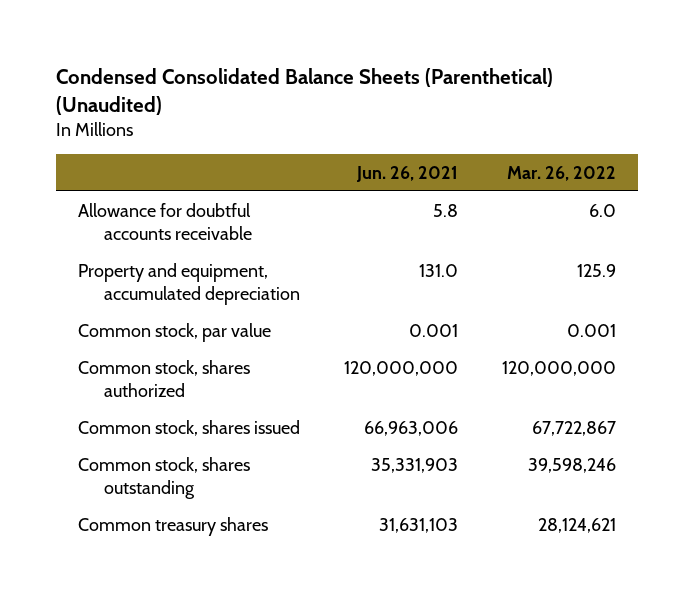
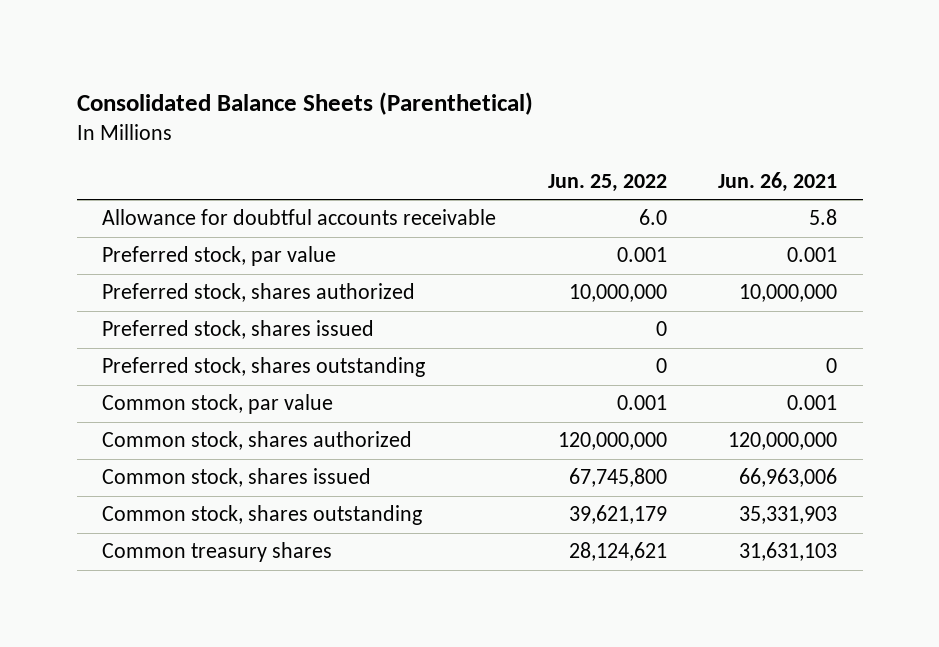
[55,67,553,115] Condensed Consolidated Balance Sheets (Parenthetical) (Unaudited) -> [76,91,533,115] Consolidated Balance Sheets (Parenthetical)
[506,165,616,181] Mar. 26, 2022 -> none
none -> [547,173,667,192] Jun. 25, 2022
[77,262,301,305] Property and equipment, accumulated depreciation -> none
none -> [102,246,337,267] Preferred stock, par value
none -> [102,283,416,303] Preferred stock, shares authorized
none -> [102,320,375,340] Preferred stock, shares issued
none -> [102,357,426,378] Preferred stock, shares outstanding

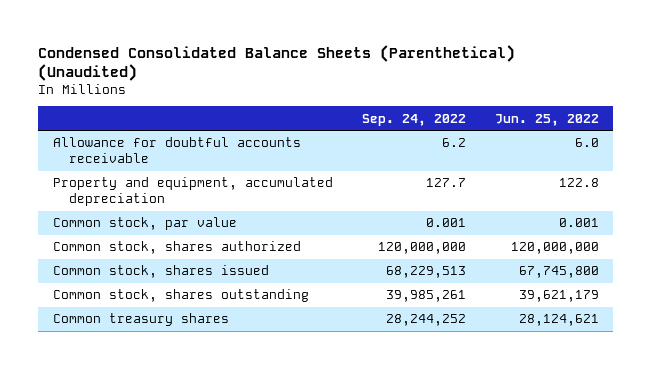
[76,91,533,115] Consolidated Balance Sheets (Parenthetical) -> [38,44,516,81] Condensed Consolidated Balance Sheets (Parenthetical) (Unaudited)
[718,171,838,192] Jun. 26, 2021 -> none
none -> [361,113,466,126] Sep. 24, 2022
[102,246,337,267] Preferred stock, par value -> none
[102,283,416,303] Preferred stock, shares authorized -> none
[102,320,375,340] Preferred stock, shares issued -> none
[102,357,426,378] Preferred stock, shares outstanding -> none
none -> [52,177,333,207] Property and equipment, accumulated depreciation

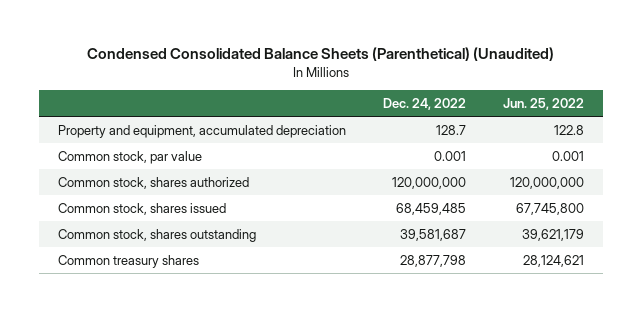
[361,113,466,126] Sep. 24, 2022 -> none
none -> [382,97,466,110] Dec. 24, 2022
[52,137,301,164] Allowance for doubtful accounts receivable -> none

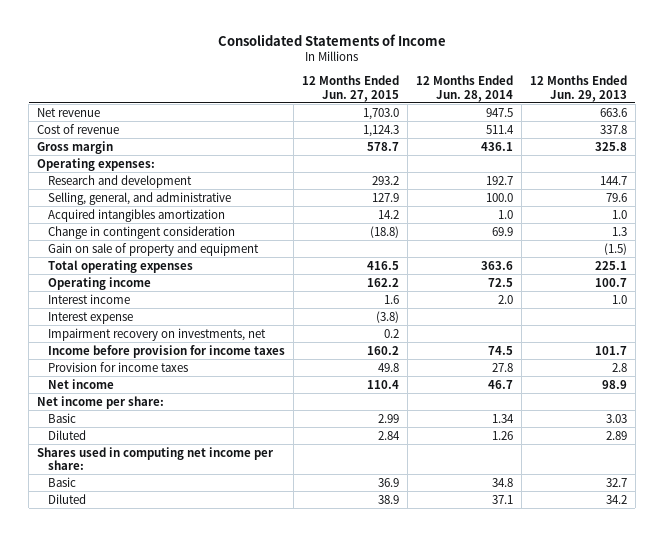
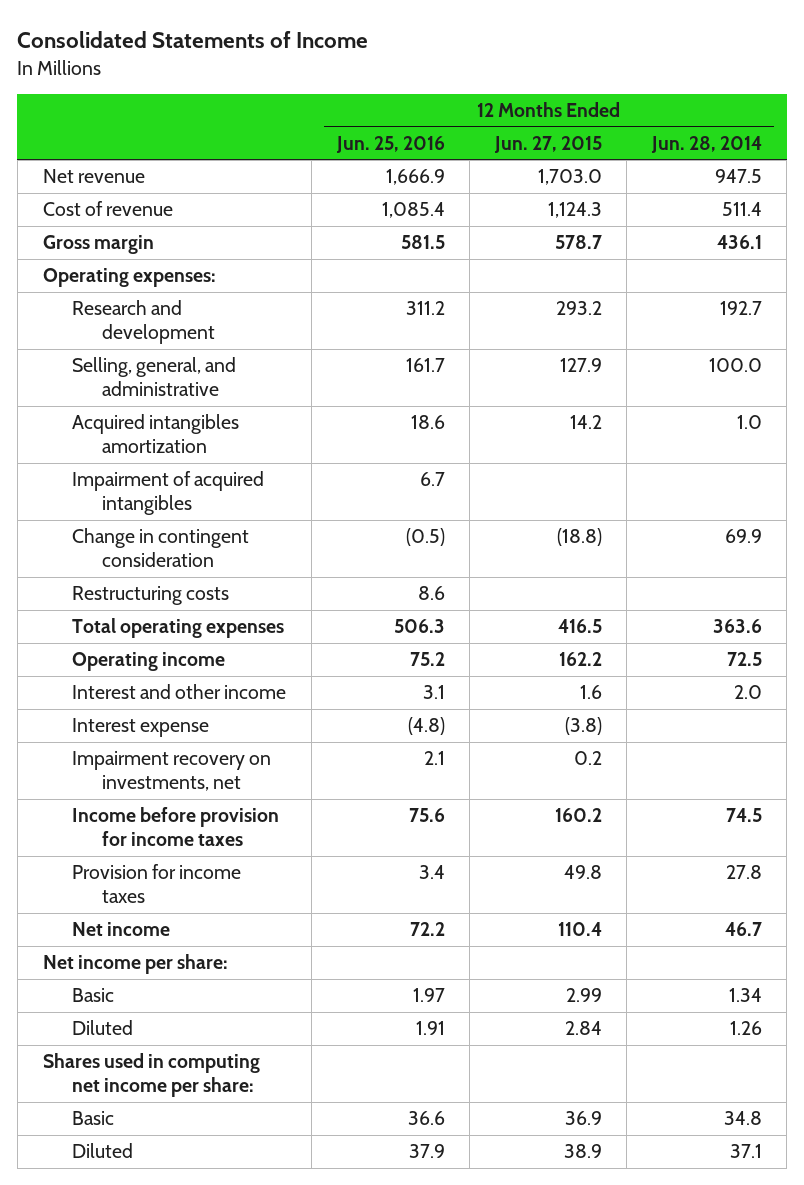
[529,75,627,102] 12 Months Ended Jun. 29, 2013 -> none
none -> [335,136,445,154] Jun. 25, 2016
none -> [72,471,265,516] Impairment of acquired intangibles
[47,242,259,256] Gain on sale of property and equipment -> none
none -> [72,586,230,606] Restructuring costs
[47,293,130,304] Interest income -> [72,684,287,700] Interest and other income

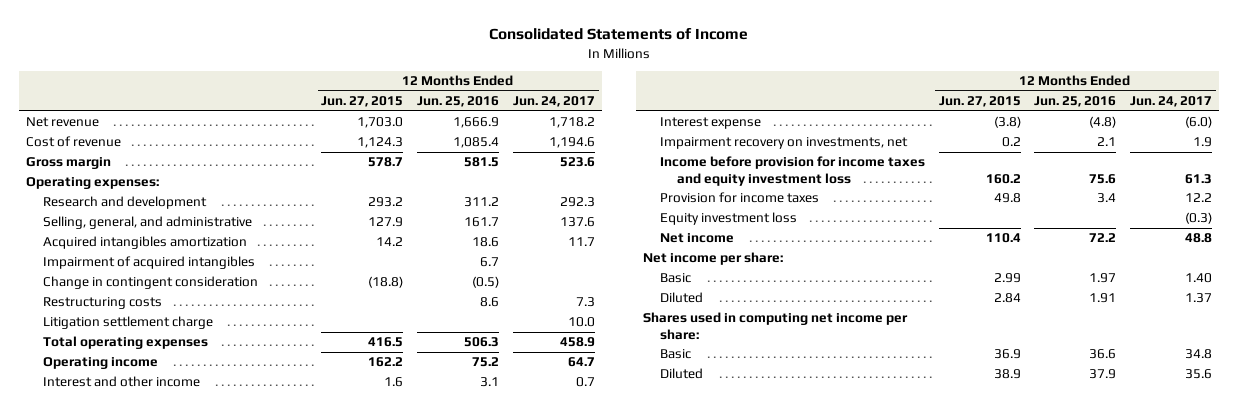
[650,136,762,154] Jun. 28, 2014 -> none
none -> [513,95,596,107] Jun. 24, 2017
none -> [42,316,213,330] Litigation settlement charge
[72,807,280,847] Income before provision for income taxes -> [659,156,925,186] Income before provision for income taxes and equity investment loss
none -> [659,212,797,226] Equity investment loss

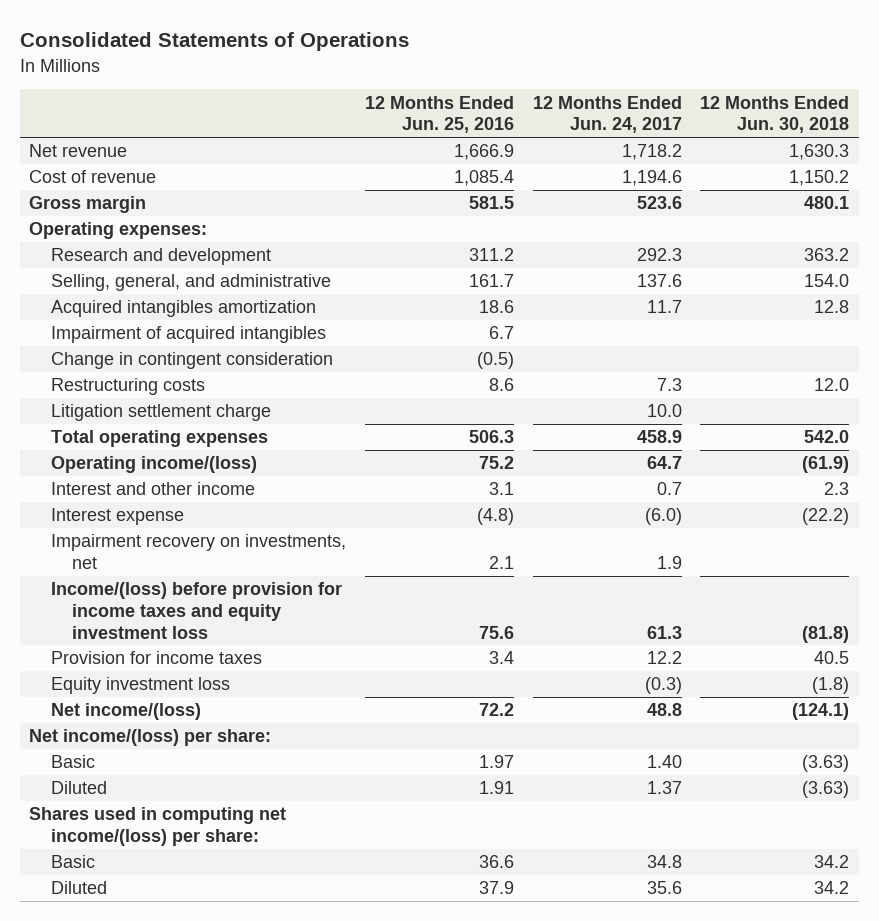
[488,28,748,41] Consolidated Statements of Income -> [19,32,409,52] Consolidated Statements of Operations
[321,95,404,107] Jun. 27, 2015 -> none
none -> [700,95,850,134] 12 Months Ended Jun. 30, 2018
[42,357,158,370] Operating income -> [50,456,257,474] Operating income/(loss)
[659,156,925,186] Income before provision for income taxes and equity investment loss -> [50,582,342,639] Income/(loss) before provision for income taxes and equity investment loss
[659,233,734,244] Net income -> [50,703,201,721] Net income/(loss)
[642,252,783,266] Net income per share: -> [29,729,272,747] Net income/(loss) per share:
[642,312,908,340] Shares used in computing net income per share: -> [29,807,287,846] Shares used in computing net income/(loss) per share:

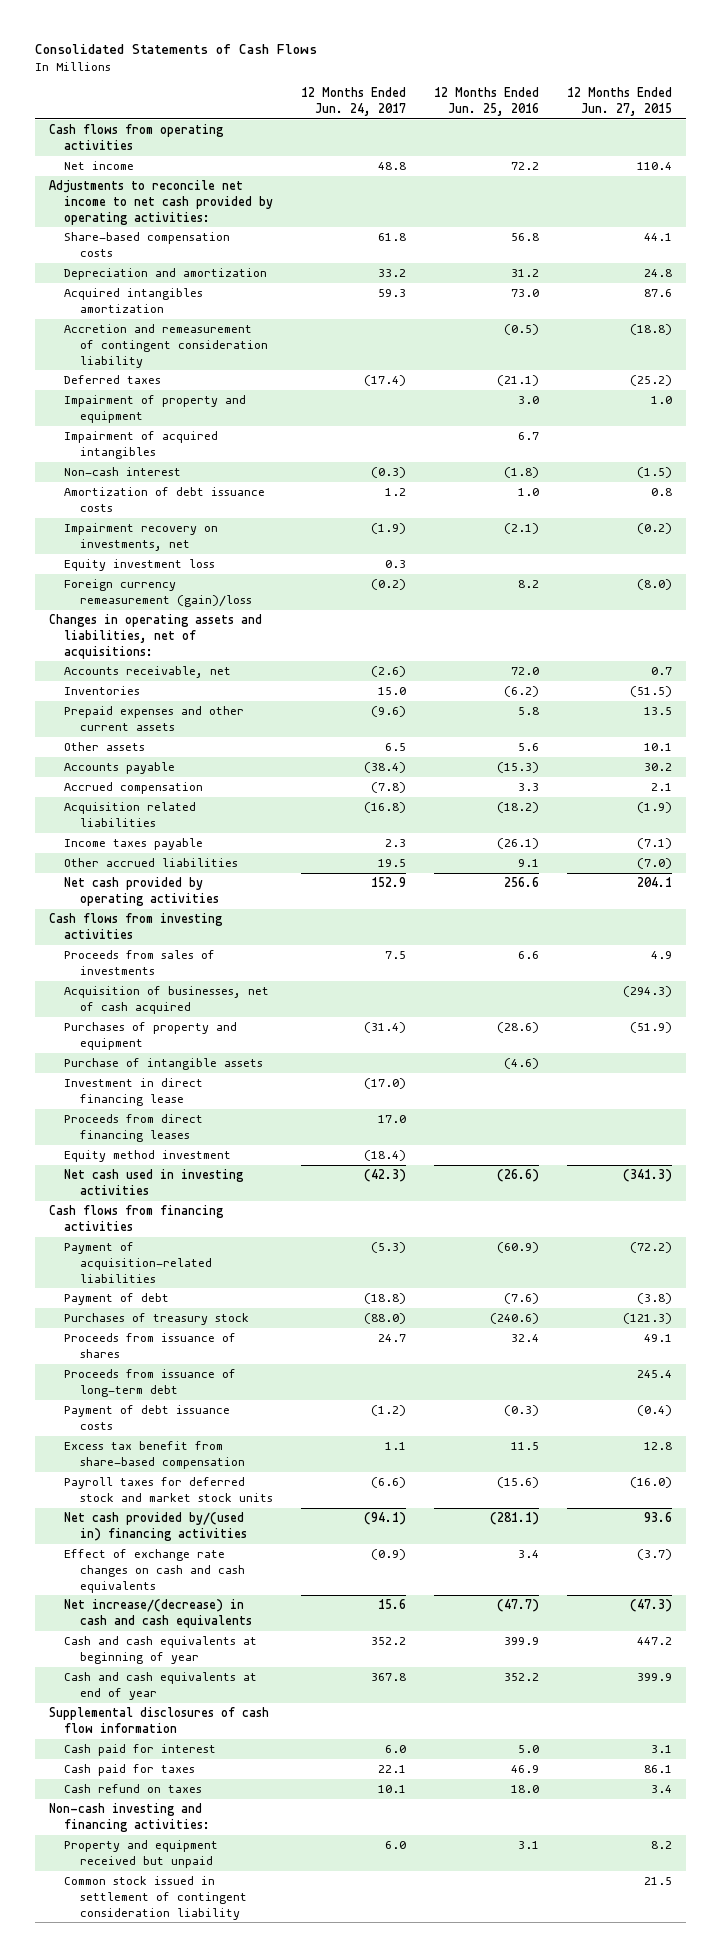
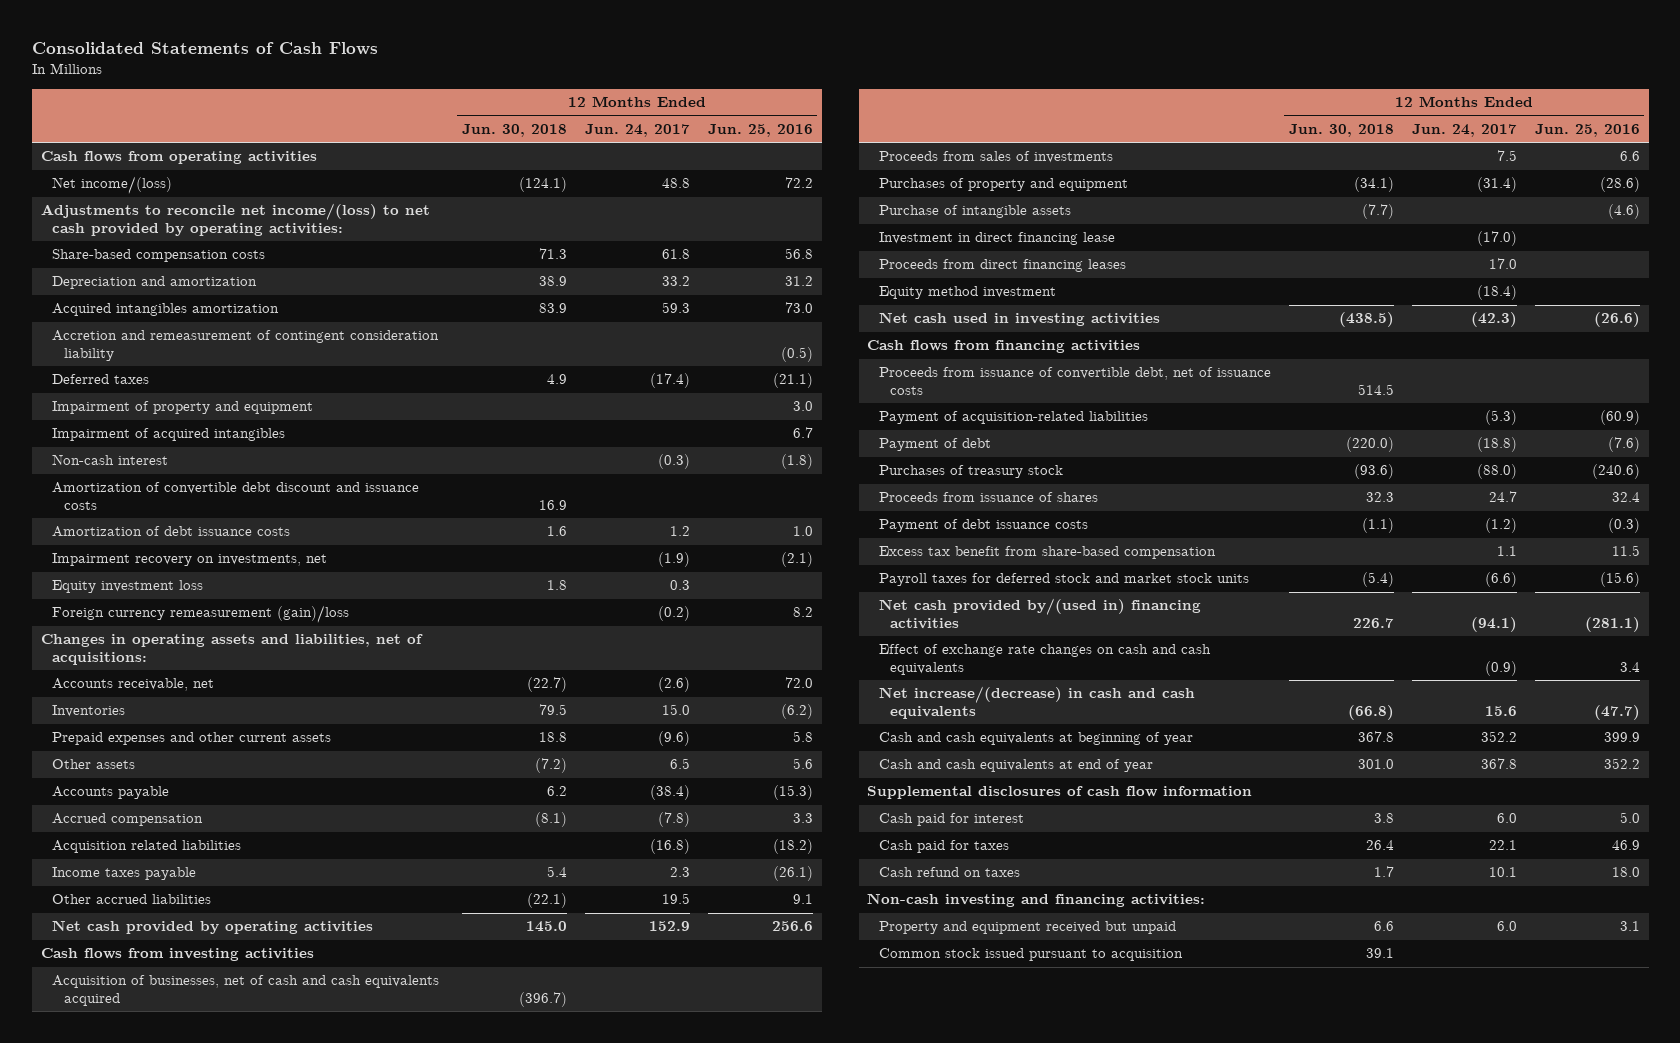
[567,87,673,116] 12 Months Ended Jun. 27, 2015 -> none
none -> [461,123,567,137] Jun. 30, 2018
[64,161,135,171] Net income -> [52,176,173,195] Net income/(loss)
[48,180,274,225] Adjustments to reconcile net income to net cash provided by operating activities: -> [40,203,430,236] Adjustments to reconcile net income/(loss) to net cash provided by operating activities:
none -> [52,482,420,510] Amortization of convertible debt discount and issuance costs
none -> [52,975,440,1006] Acquisition of businesses, net of cash and cash equivalents acquired
[64,986,270,1014] Acquisition of businesses, net of cash acquired -> none
none -> [878,367,1271,395] Proceeds from issuance of convertible debt, net of issuance costs
[64,1369,237,1397] Proceeds from issuance of long-term debt -> none
[64,1876,247,1920] Common stock issued in settlement of contingent consideration liability -> none
none -> [878,948,1183,962] Common stock issued pursuant to acquisition

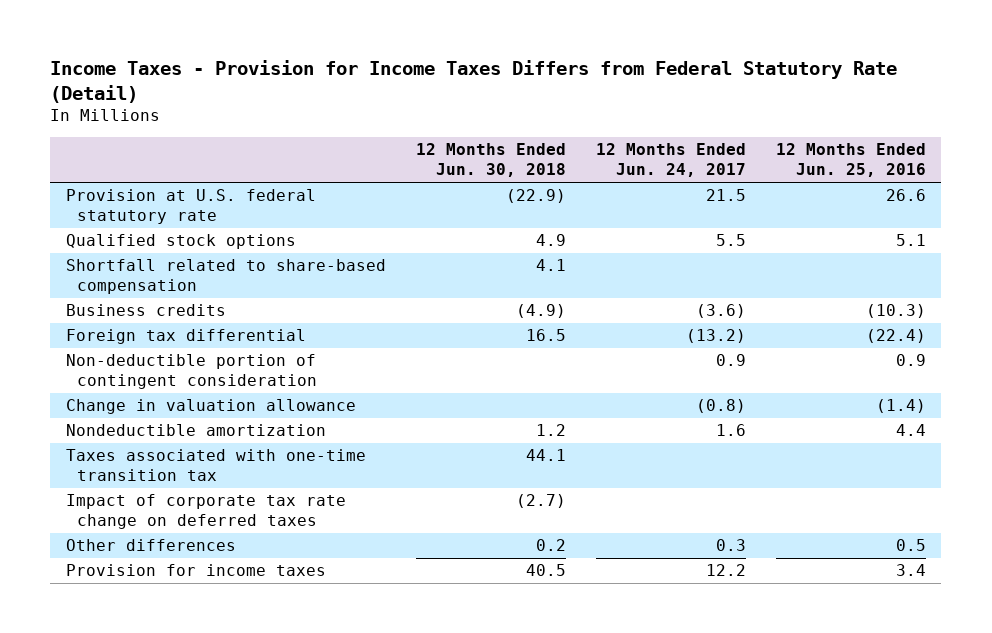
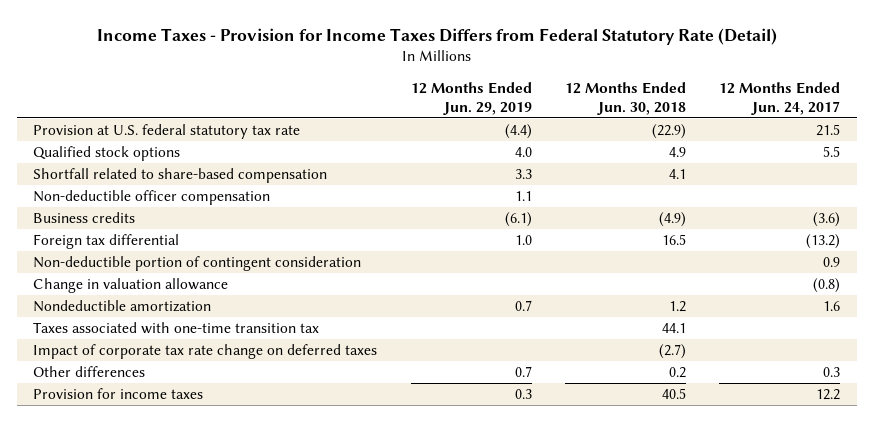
[775,143,926,178] 12 Months Ended Jun. 25, 2016 -> none
none -> [410,82,532,115] 12 Months Ended Jun. 29, 2019
[65,189,316,225] Provision at U.S. federal statutory rate -> [33,124,301,140] Provision at U.S. federal statutory tax rate
none -> [33,190,271,206] Non-deductible officer compensation

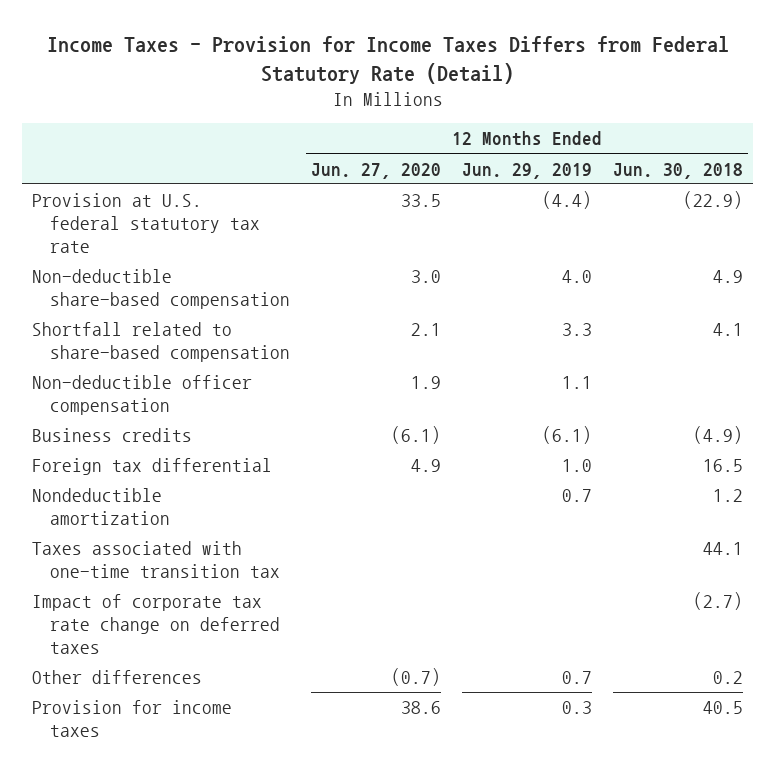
[719,82,841,115] 12 Months Ended Jun. 24, 2017 -> none
none -> [310,162,441,179] Jun. 27, 2020
[33,146,181,162] Qualified stock options -> [32,269,291,310] Non-deductible share-based compensation
[33,256,362,272] Non-deductible portion of contingent consideration -> none
[33,278,229,294] Change in valuation allowance -> none

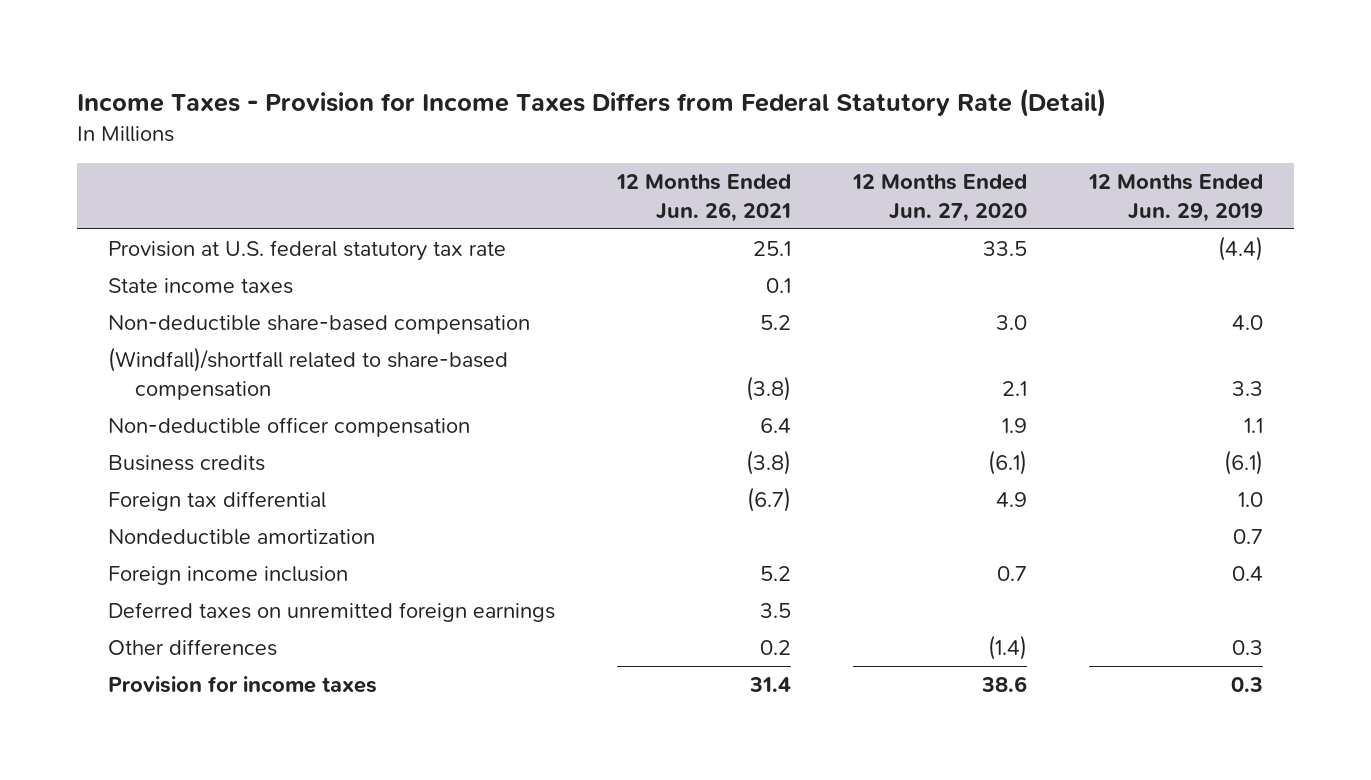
[612,162,743,179] Jun. 30, 2018 -> none
none -> [615,174,791,222] 12 Months Ended Jun. 26, 2021
none -> [107,278,293,295] State income taxes
[32,322,291,363] Shortfall related to share-based compensation -> [107,347,508,400] (Windfall)/shortfall related to share-based compensation
[32,541,281,579] Taxes associated with one-time transition tax -> none
[32,594,281,655] Impact of corporate tax rate change on deferred taxes -> none
none -> [107,566,348,586] Foreign income inclusion
none -> [107,602,555,623] Deferred taxes on unremitted foreign earnings
[390,668,441,687] (0.7) -> [987,635,1027,661] (1.4)
[561,671,592,685] 0.7 -> [1231,640,1263,656] 0.3

